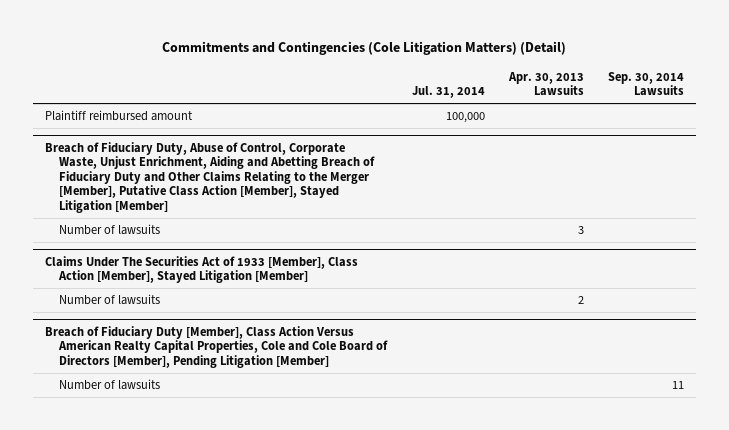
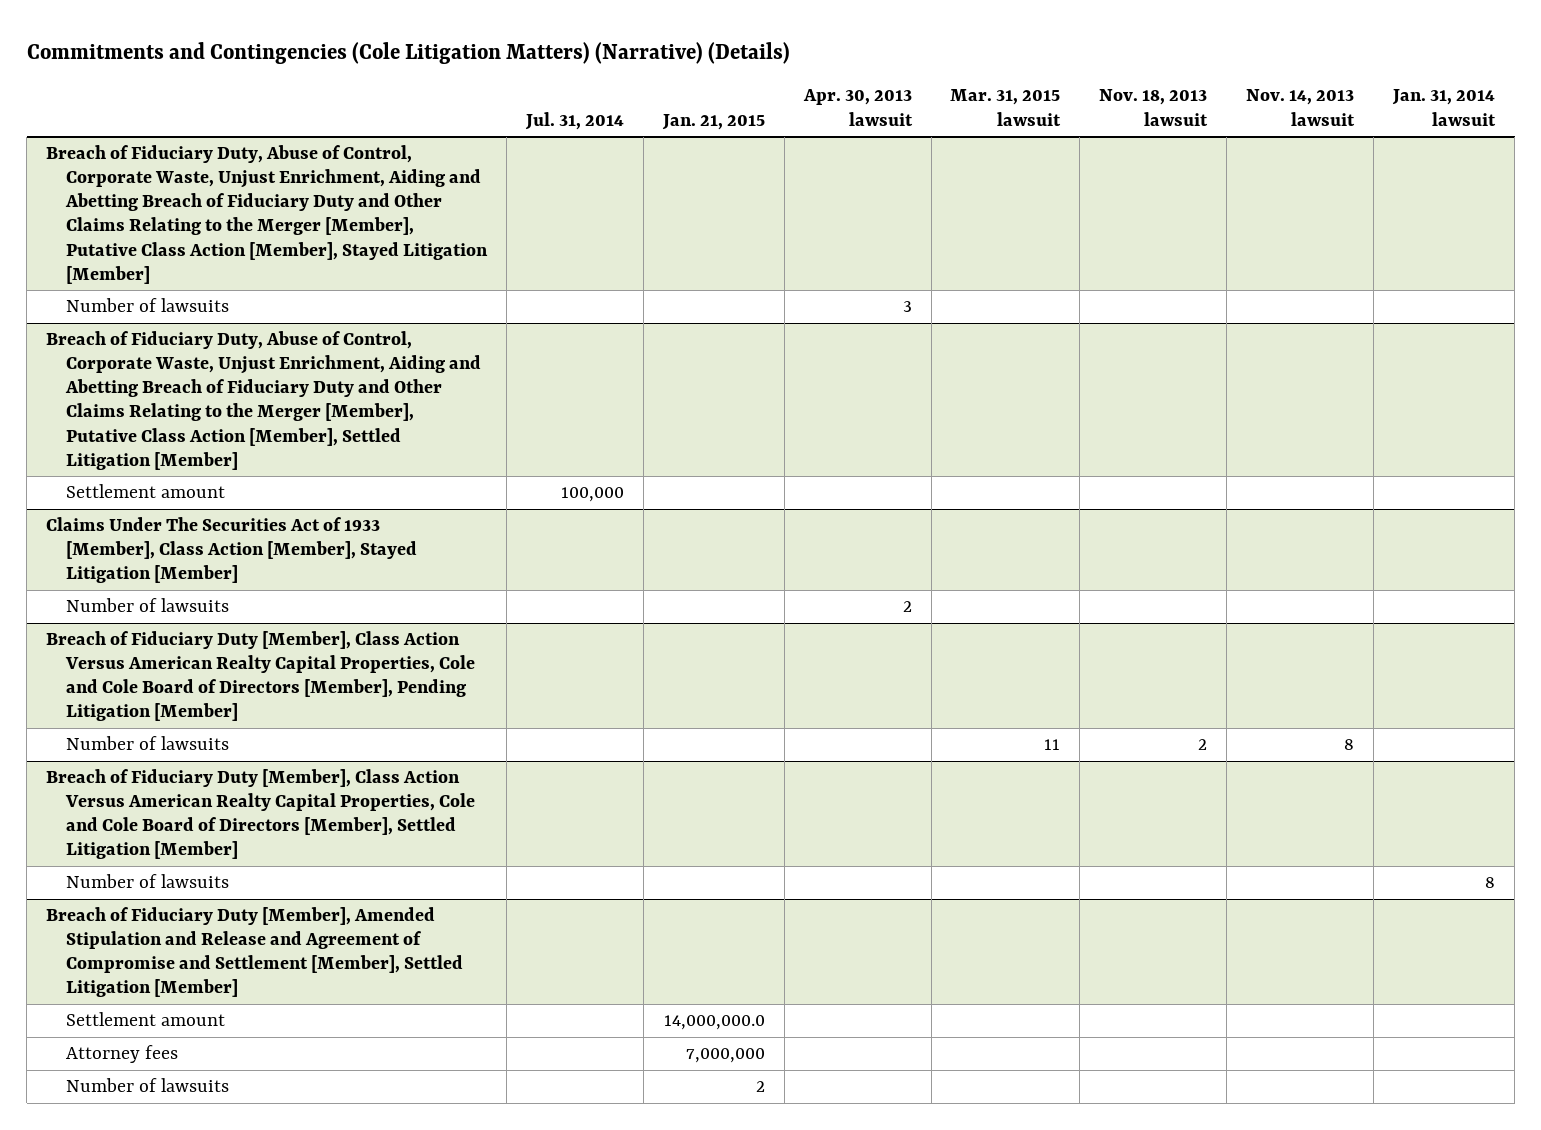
[162,41,567,56] Commitments and Contingencies (Cole Litigation Matters) (Detail) -> [26,41,790,64] Commitments and Contingencies (Cole Litigation Matters) (Narrative) (Details)
[507,71,584,97] Apr. 30, 2013 Lawsuits -> none
[607,71,684,97] Sep. 30, 2014 Lawsuits -> none
none -> [661,113,765,130] Jan. 21, 2015
none -> [802,89,913,126] Apr. 30, 2013 lawsuit
none -> [950,89,1062,126] Mar. 31, 2015 lawsuit
none -> [1099,89,1209,126] Nov. 18, 2013 lawsuit
none -> [1246,89,1356,126] Nov. 14, 2013 lawsuit
none -> [1392,89,1497,126] Jan. 31, 2014 lawsuit
[44,110,193,122] Plaintiff reimbursed amount -> none
none -> [46,331,481,470] Breach of Fiduciary Duty, Abuse of Control, Corporate Waste, Unjust Enrichment, Aiding and Abetting Breach of Fiduciary Duty and Other Claims Relating to the Merger [Member], Putative Class Action [Member], Settled Litigation [Member]
none -> [65,484,225,499] Settlement amount
none -> [46,769,475,860] Breach of Fiduciary Duty [Member], Class Action Versus American Realty Capital Properties, Cole and Cole Board of Directors [Member], Settled Litigation [Member]
none -> [65,874,229,889] Number of lawsuits
none -> [46,907,463,998] Breach of Fiduciary Duty [Member], Amended Stipulation and Release and Agreement of Compromise and Settlement [Member], Settled Litigation [Member]
none -> [65,1012,225,1027] Settlement amount
none -> [65,1045,178,1064] Attorney fees
none -> [65,1078,229,1093] Number of lawsuits

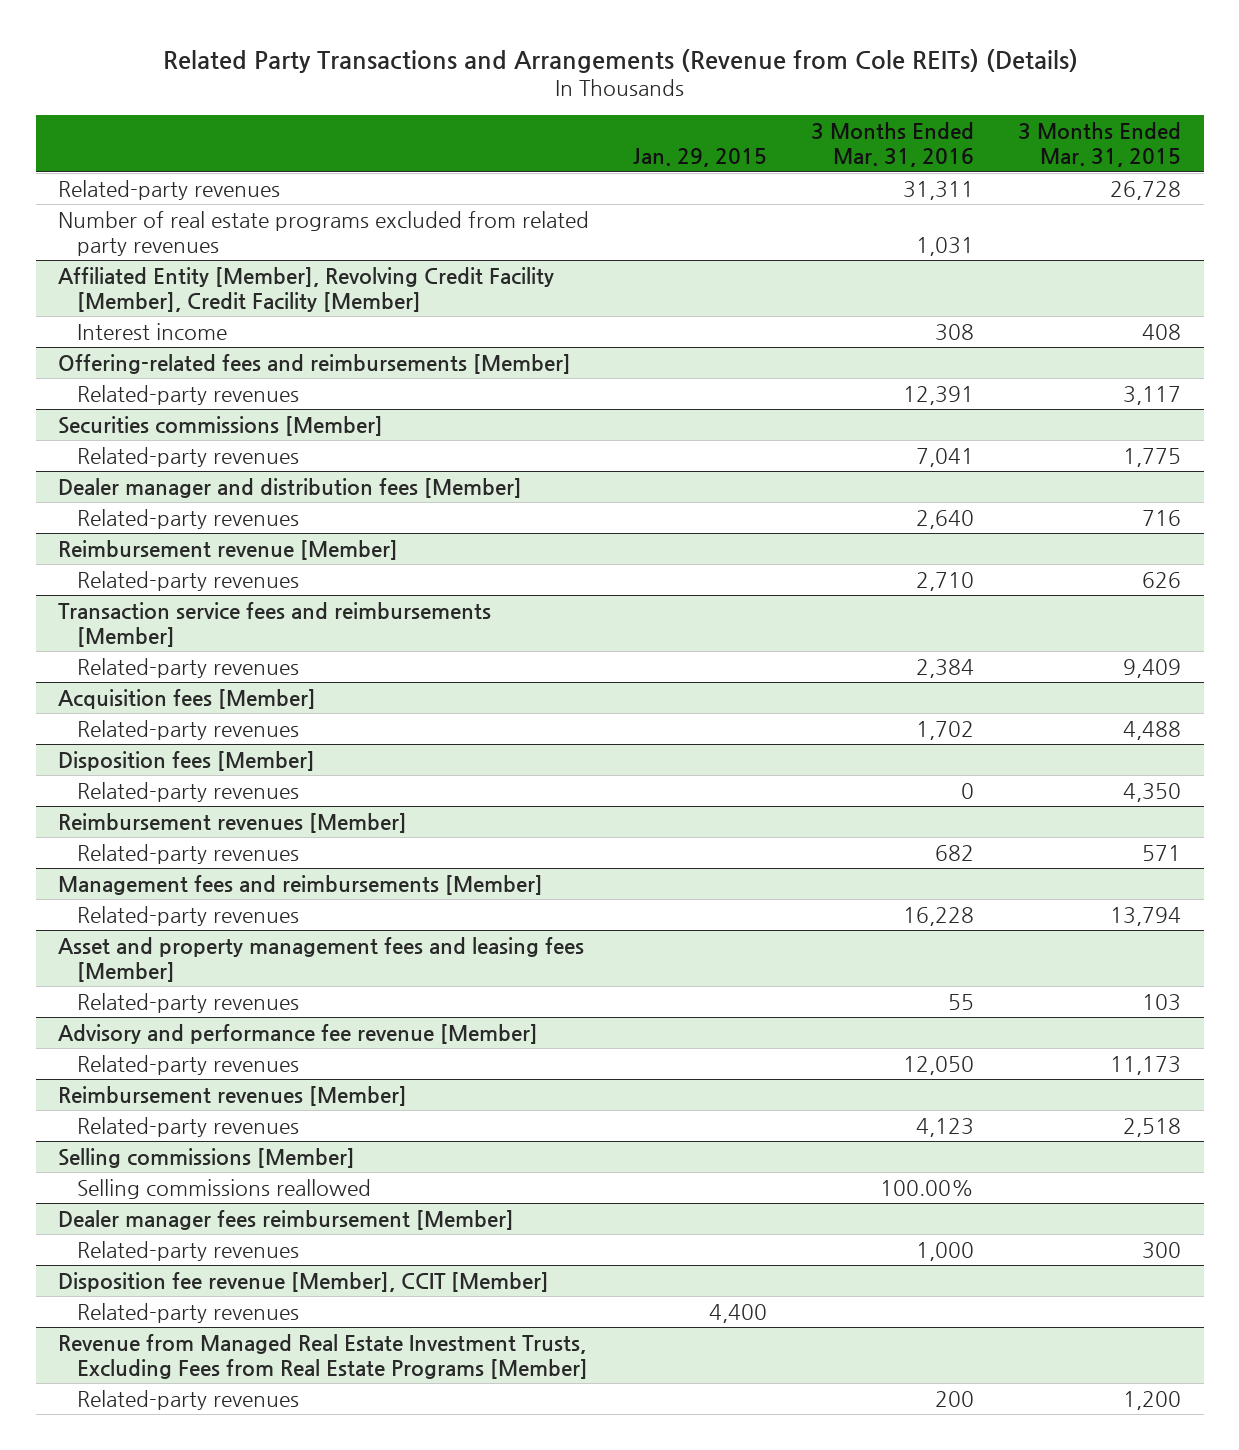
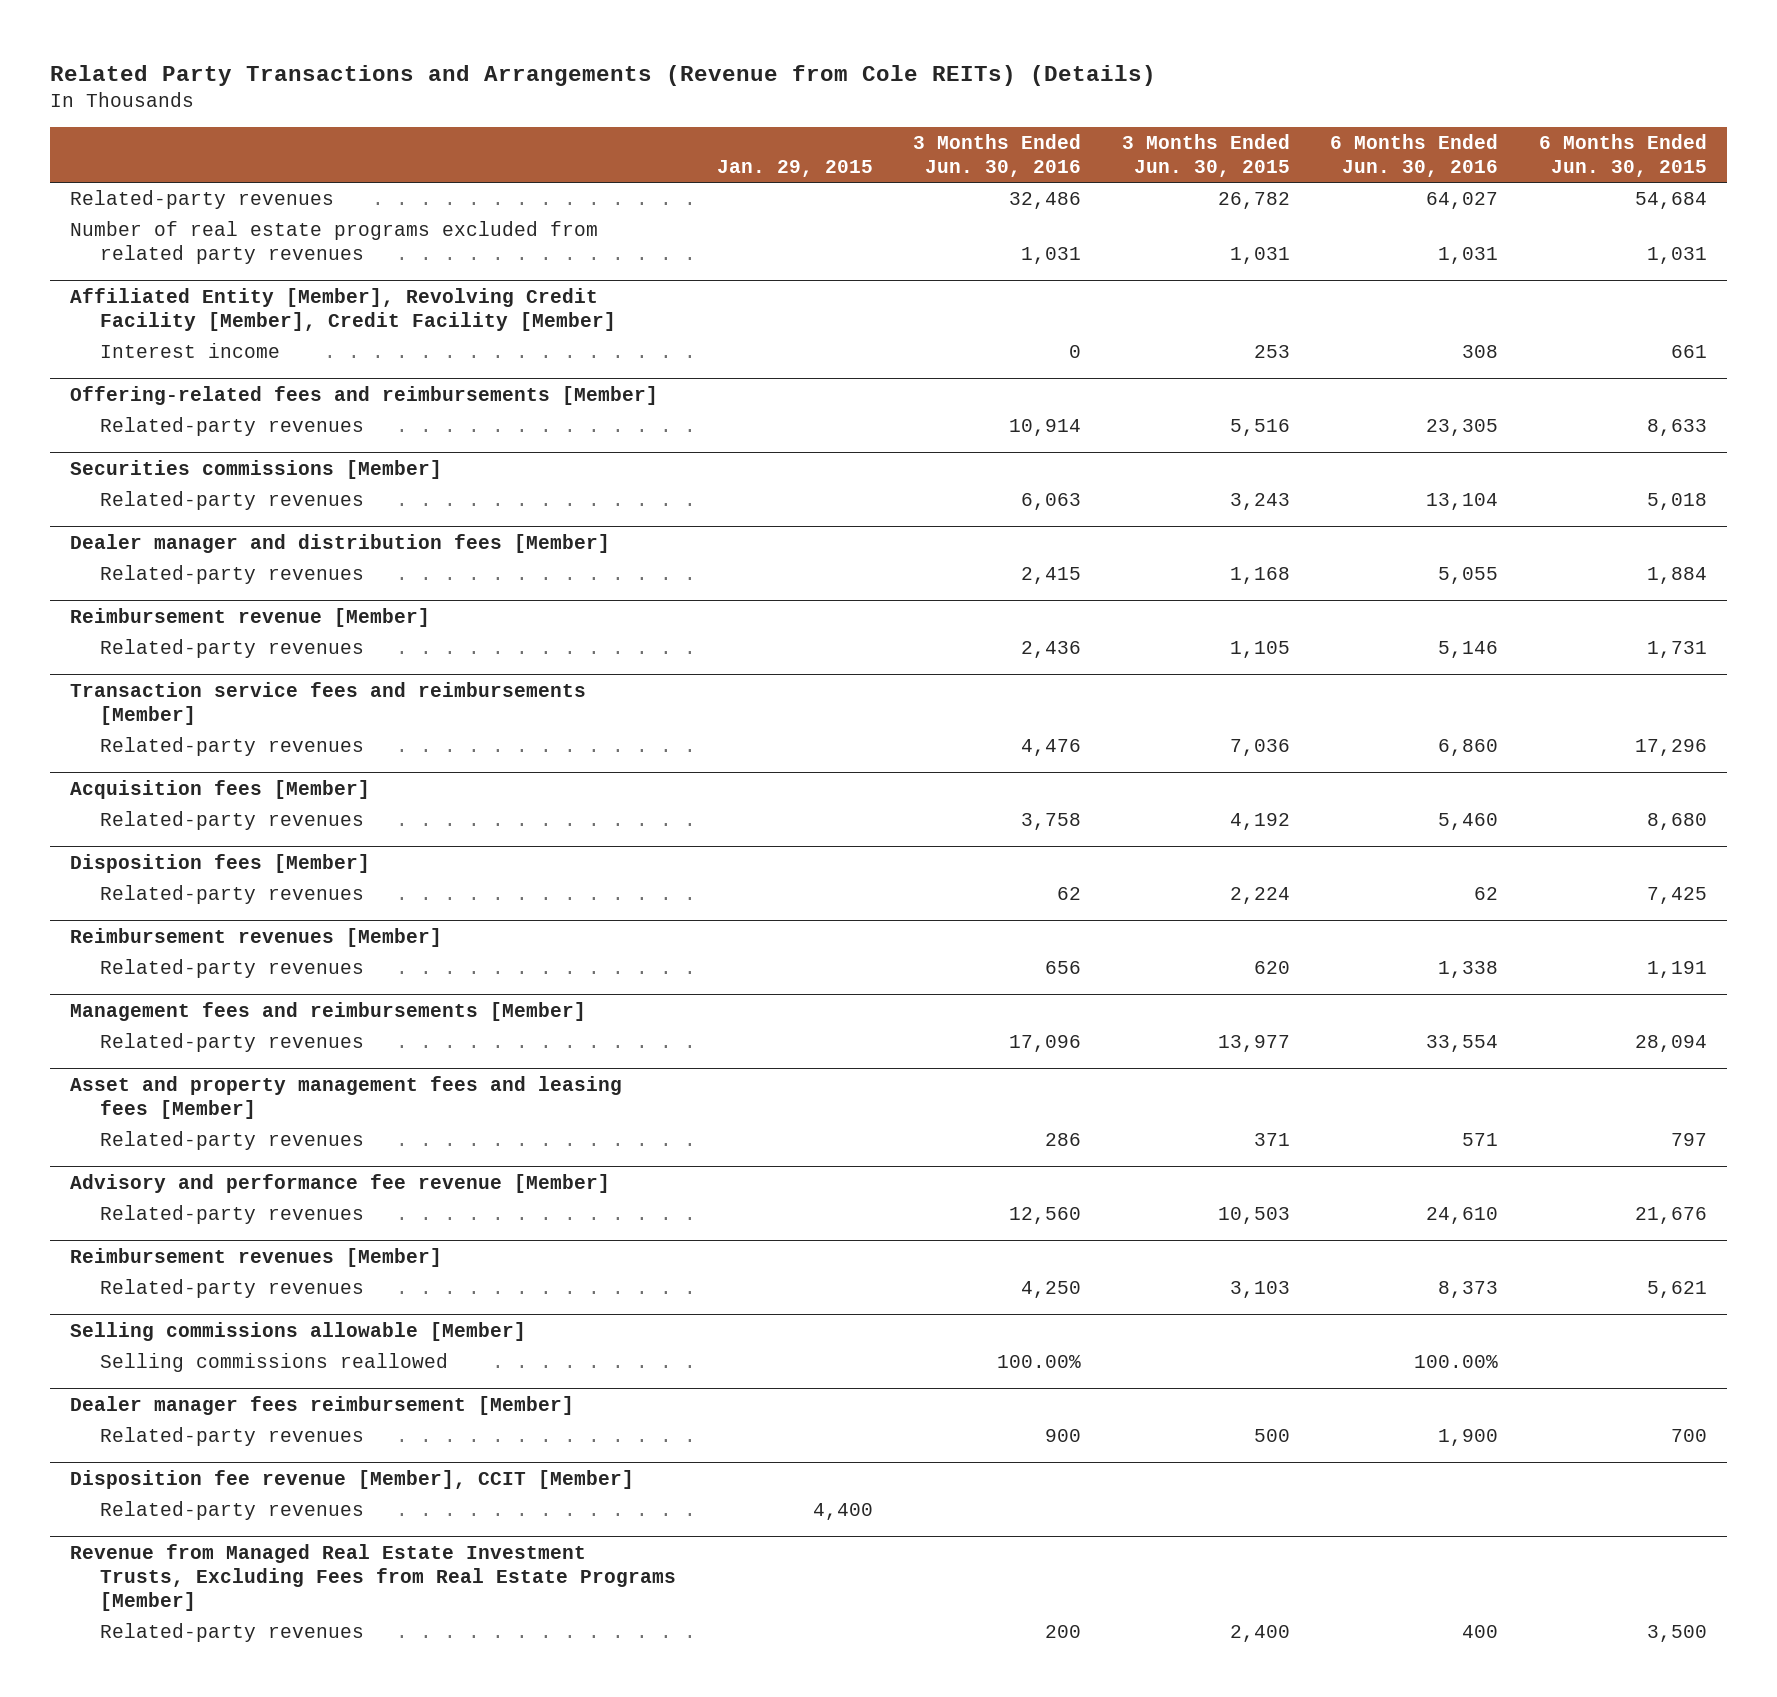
[811,122,975,168] 3 Months Ended Mar. 31, 2016 -> none
[1018,122,1182,168] 3 Months Ended Mar. 31, 2015 -> none
none -> [913,134,1082,178] 3 Months Ended Jun. 30, 2016
none -> [1121,134,1290,178] 3 Months Ended Jun. 30, 2015
none -> [1330,134,1499,178] 6 Months Ended Jun. 30, 2016
none -> [1538,134,1707,178] 6 Months Ended Jun. 30, 2015
[57,1147,355,1168] Selling commissions [Member] -> [70,1322,527,1342] Selling commissions allowable [Member]

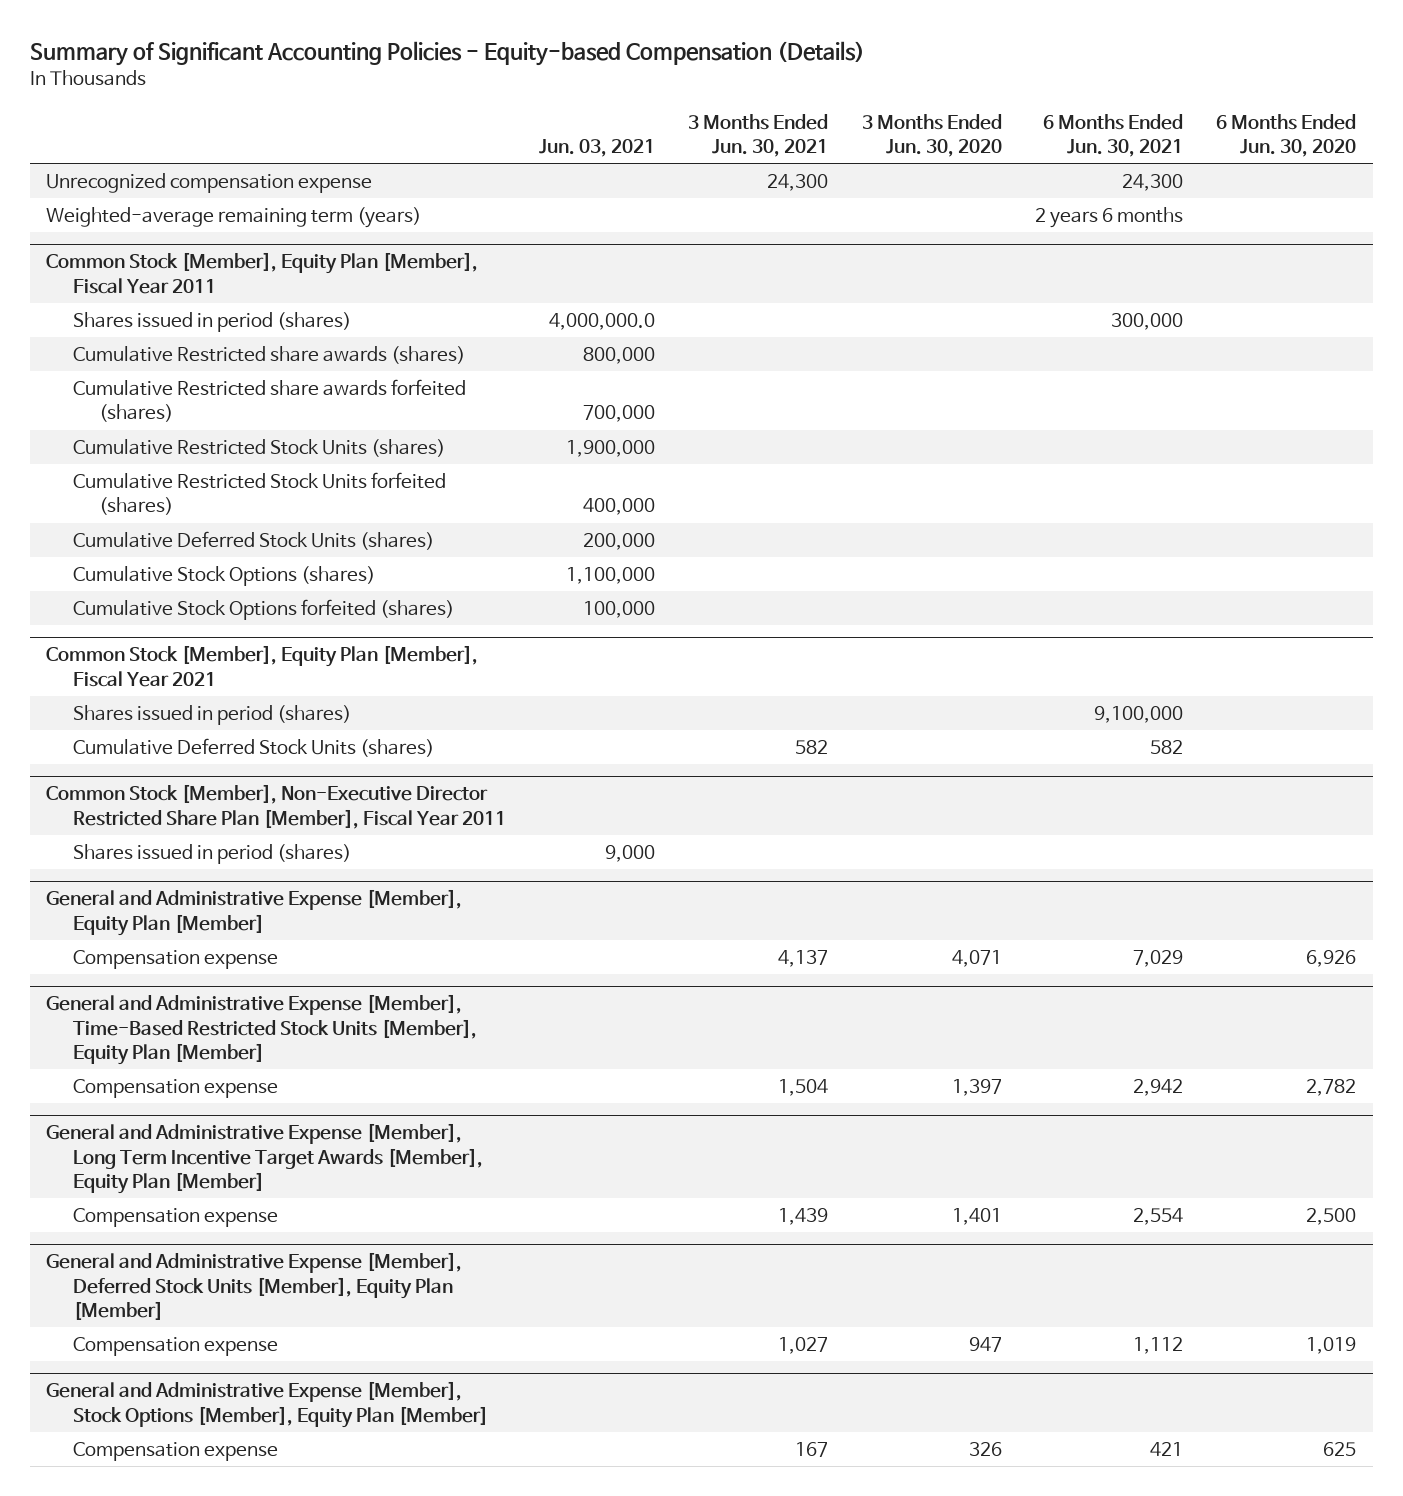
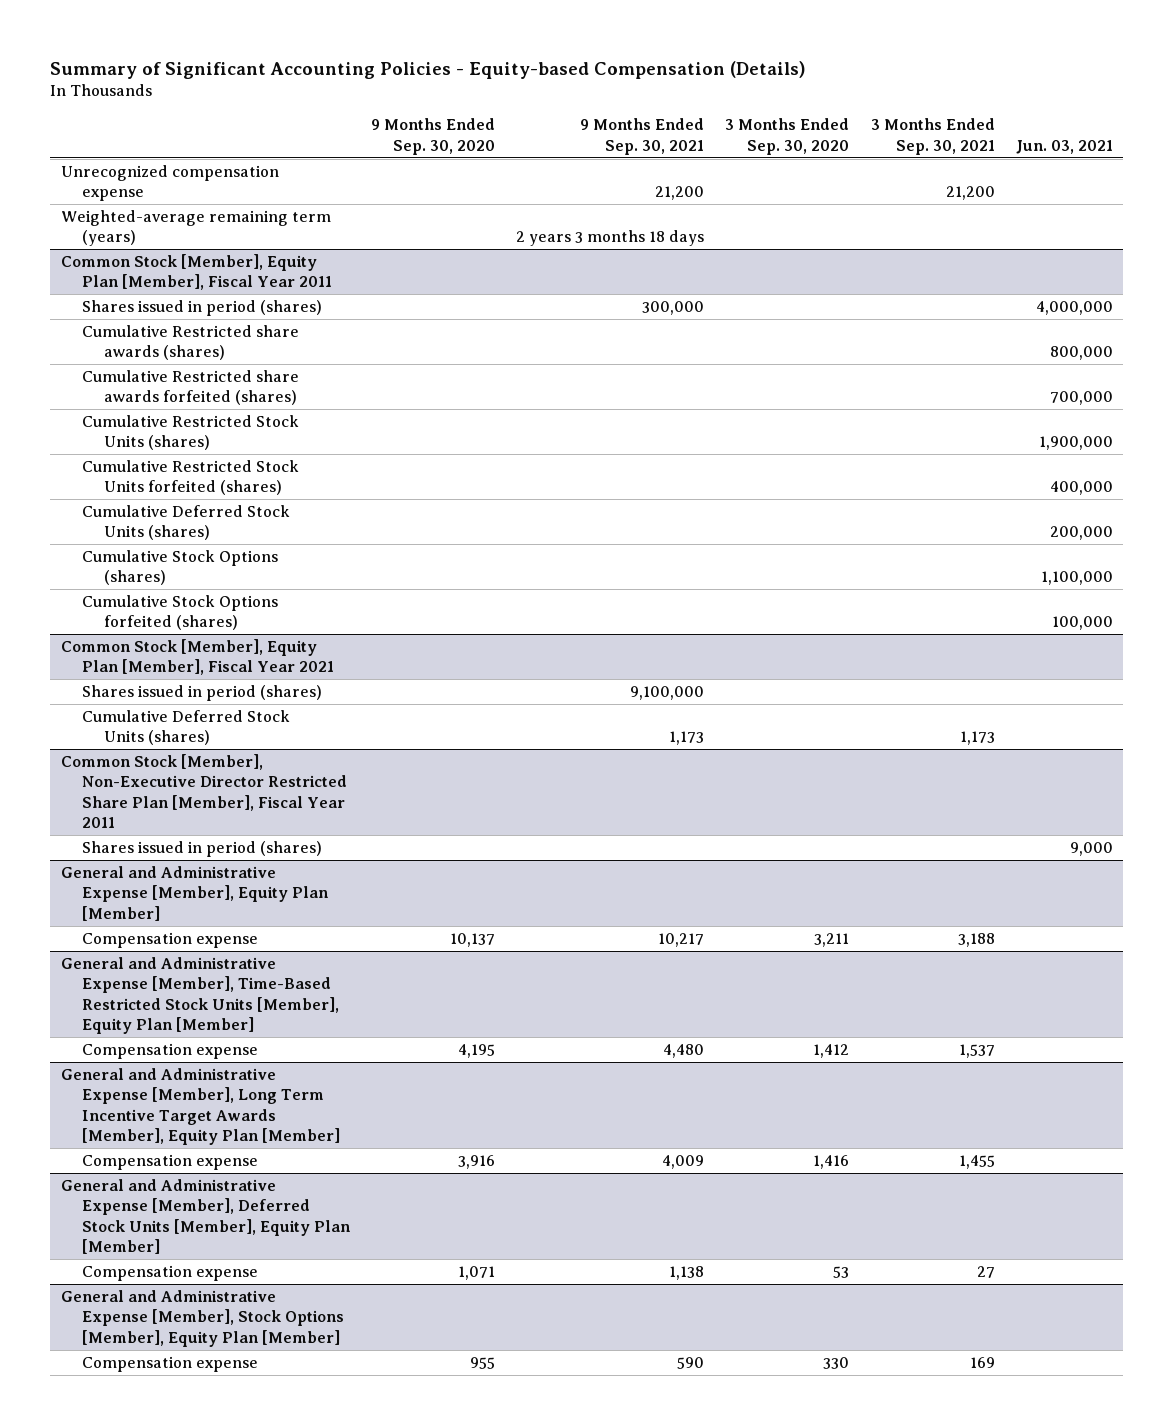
[688,113,829,158] 3 Months Ended Jun. 30, 2021 -> none
[861,113,1002,158] 3 Months Ended Jun. 30, 2020 -> none
[1042,113,1183,158] 6 Months Ended Jun. 30, 2021 -> none
[1216,113,1357,158] 6 Months Ended Jun. 30, 2020 -> none
none -> [371,118,496,155] 9 Months Ended Sep. 30, 2020
none -> [580,118,705,155] 9 Months Ended Sep. 30, 2021
none -> [725,118,850,155] 3 Months Ended Sep. 30, 2020
none -> [870,118,995,155] 3 Months Ended Sep. 30, 2021
[549,312,656,330] 4,000,000.0 -> [1035,300,1113,315] 4,000,000

